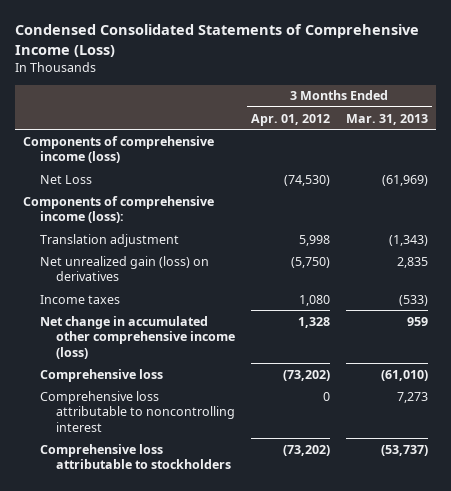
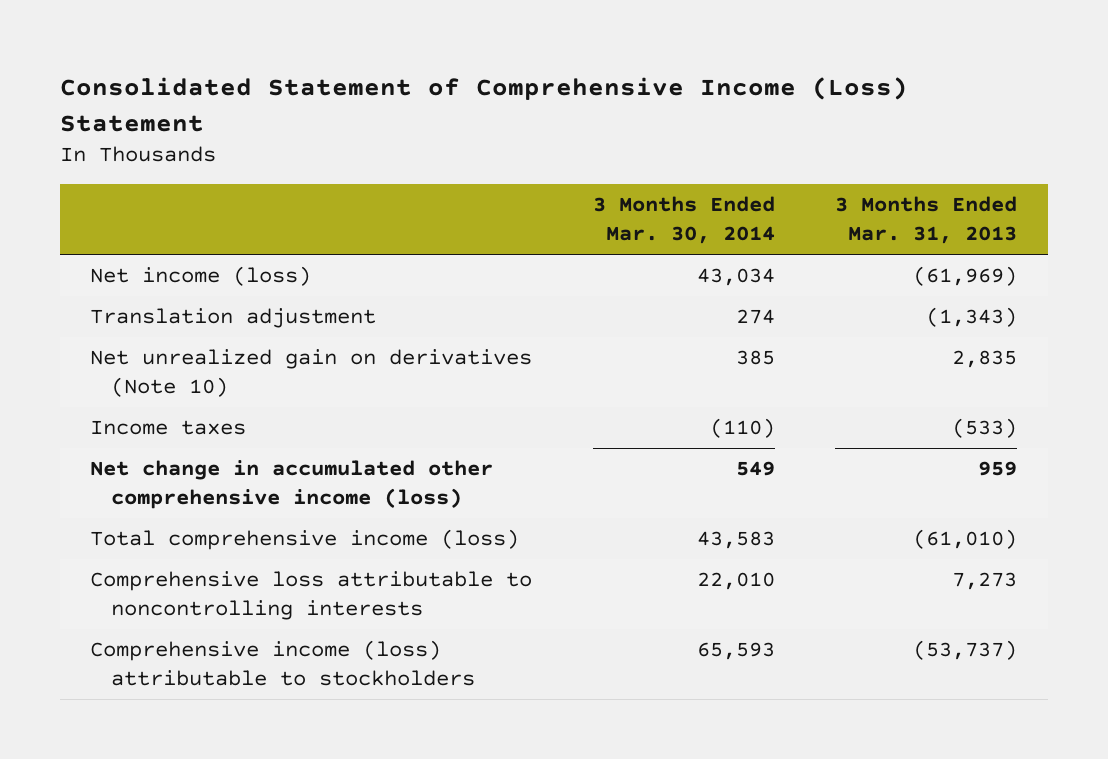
[15,24,420,57] Condensed Consolidated Statements of Comprehensive Income (Loss) -> [60,77,909,132] Consolidated Statement of Comprehensive Income (Loss) Statement
[250,113,330,126] Apr. 01, 2012 -> none
none -> [592,196,775,245] 3 Months Ended Mar. 30, 2014
[23,135,215,164] Components of comprehensive income (loss) -> none
[23,195,215,224] Components of comprehensive income (loss): -> none
[39,174,92,184] Net Loss -> [90,266,312,287] Net income (loss)
[39,255,209,282] Net unrealized gain (loss) on derivatives -> [90,349,533,398] Net unrealized gain on derivatives (Note 10)
[39,368,163,382] Comprehensive loss -> [90,529,520,551] Total comprehensive income (loss)
[39,390,236,432] Comprehensive loss attributable to noncontrolling interest -> [90,571,533,621] Comprehensive loss attributable to noncontrolling interests
[39,443,232,470] Comprehensive loss attributable to stockholders -> [90,640,475,687] Comprehensive income (loss) attributable to stockholders

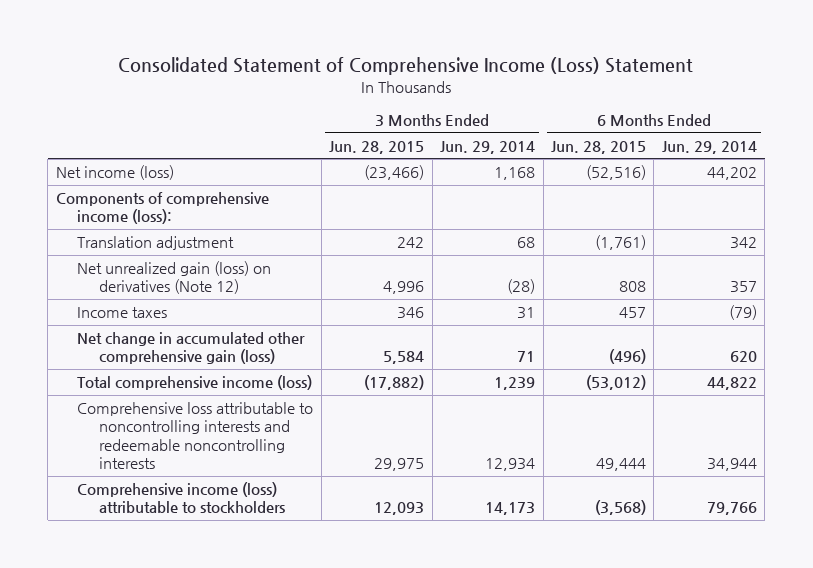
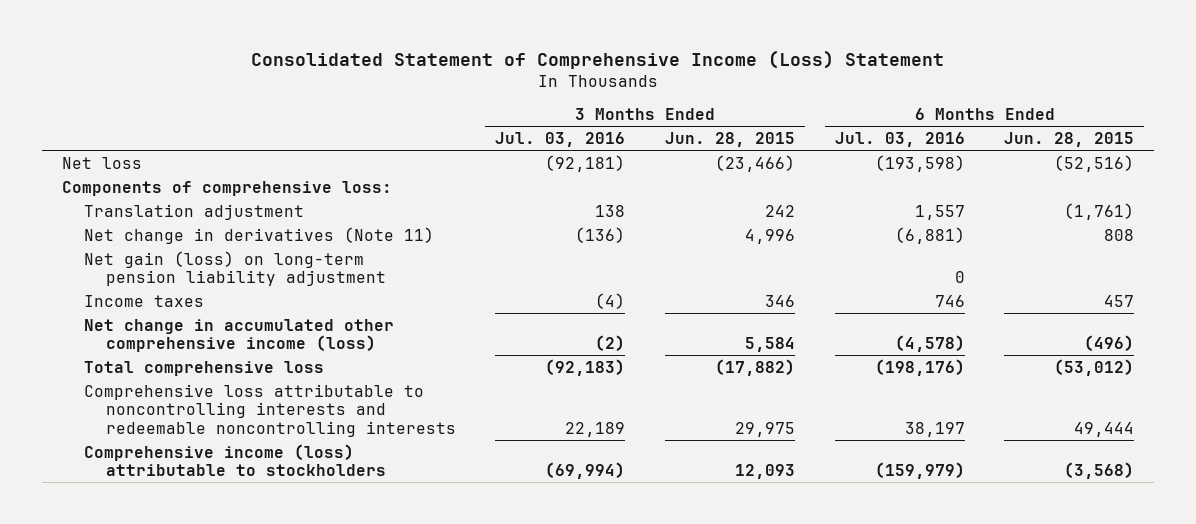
[440,140,536,154] Jun. 29, 2014 -> none
[661,140,757,154] Jun. 29, 2014 -> none
none -> [495,131,626,147] Jul. 03, 2016
none -> [834,131,965,147] Jul. 03, 2016
[55,165,174,181] Net income (loss) -> [62,156,143,169] Net loss
[55,192,269,225] Components of comprehensive income (loss): -> [62,180,393,196] Components of comprehensive loss:
[77,261,272,295] Net unrealized gain (loss) on derivatives (Note 12) -> [83,226,434,244] Net change in derivatives (Note 11)
none -> [83,250,386,287] Net gain (loss) on long-term pension liability adjustment
[77,332,306,365] Net change in accumulated other comprehensive gain (loss) -> [83,318,394,353] Net change in accumulated other comprehensive income (loss)
[77,375,313,391] Total comprehensive income (loss) -> [83,360,324,376] Total comprehensive loss

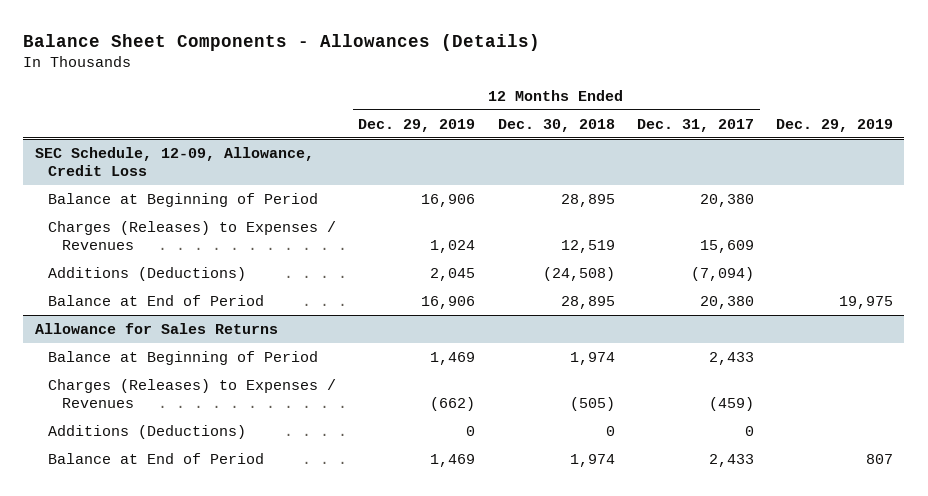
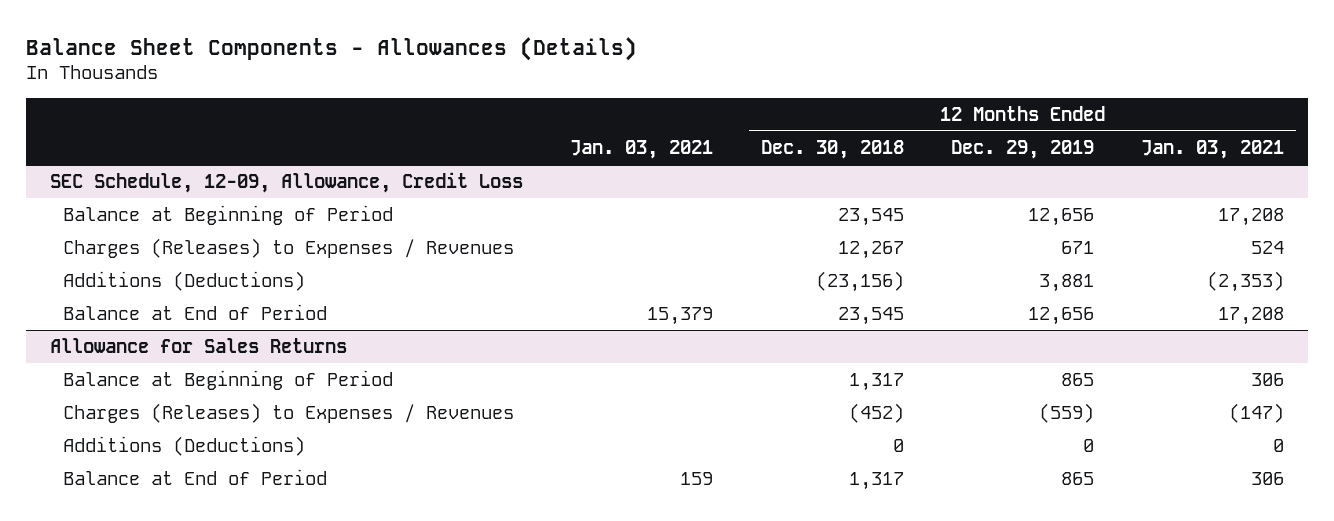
[636,118,754,132] Dec. 31, 2017 -> none
[776,118,894,132] Dec. 29, 2019 -> none
none -> [570,139,714,159] Jan. 03, 2021
none -> [1141,139,1285,159] Jan. 03, 2021
[421,193,476,207] 16,906 -> [1028,208,1095,227] 12,656
[560,193,615,207] 28,895 -> [837,208,904,227] 23,545
[430,239,476,253] 1,024 -> [1061,241,1095,255] 671
[560,239,615,253] 12,519 -> [837,241,904,260] 12,267
[430,267,476,281] 2,045 -> [1039,274,1095,293] 3,881
[542,266,615,281] (24,508) -> [815,271,904,293] (23,156)
[421,295,476,309] 16,906 -> [1028,307,1095,326] 12,656
[560,295,615,309] 28,895 -> [837,307,904,326] 23,545
[430,351,476,365] 1,469 -> [1061,373,1095,387] 865
[569,351,615,365] 1,974 -> [848,373,904,392] 1,317
[430,396,476,411] (662) -> [1039,403,1095,424] (559)
[569,396,615,411] (505) -> [848,403,904,424] (452)
[430,453,476,467] 1,469 -> [1061,472,1095,486] 865
[569,453,615,467] 1,974 -> [848,472,904,491] 1,317

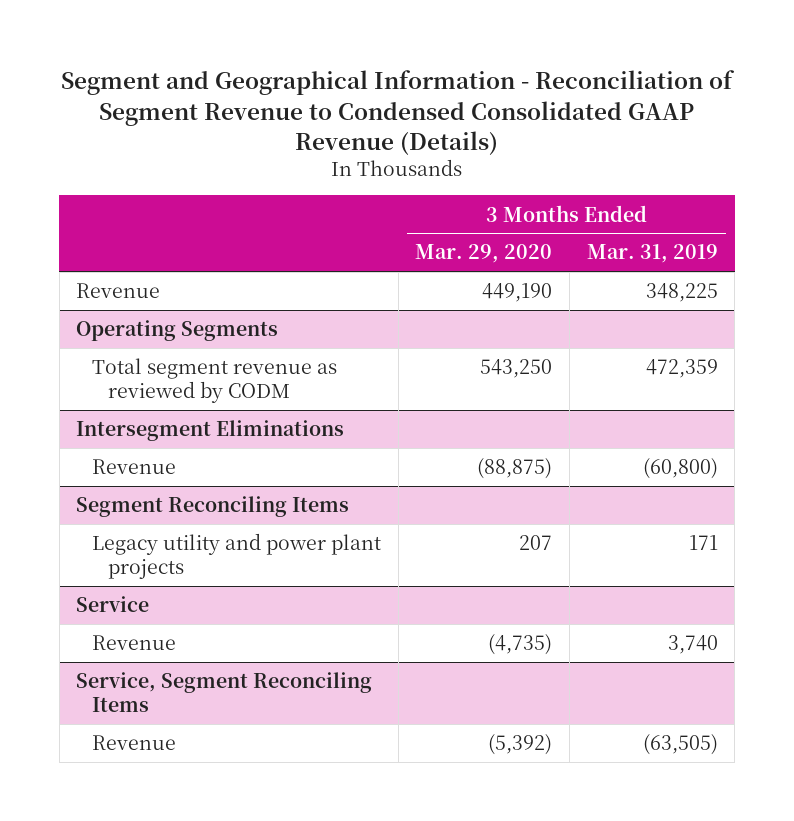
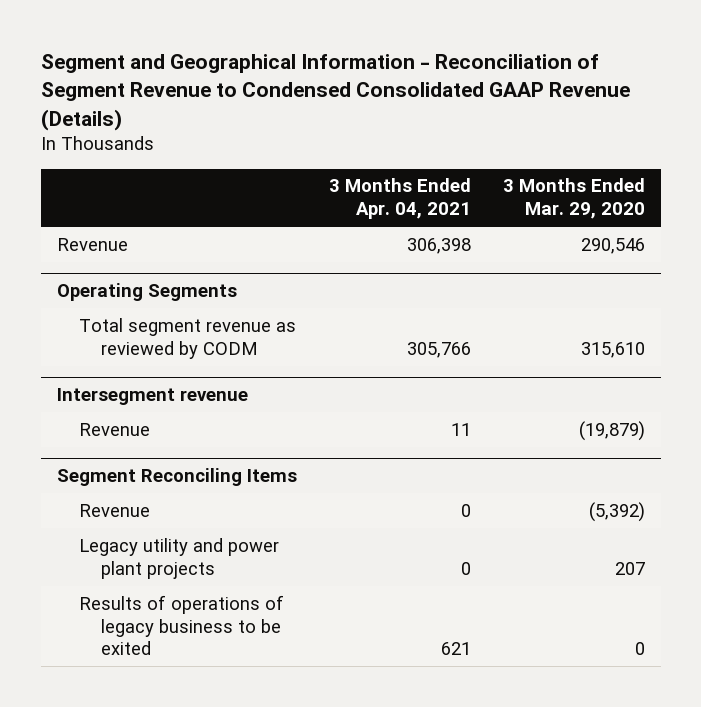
[586,244,718,264] Mar. 31, 2019 -> none
none -> [328,178,471,220] 3 Months Ended Apr. 04, 2021
[482,283,553,303] 449,190 -> [580,237,645,254] 290,546
[480,359,553,379] 543,250 -> [580,341,645,358] 315,610
[76,420,345,442] Intersegment Eliminations -> [56,388,248,406] Intersegment revenue
[477,458,553,480] (88,875) -> [578,420,645,441] (19,879)
[76,596,150,613] Service -> none
[92,635,177,651] Revenue -> none
[76,672,373,712] Service, Segment Reconciling Items -> none
[92,533,382,579] Legacy utility and power plant projects -> [78,537,279,579] Legacy utility and power plant projects
none -> [78,594,284,656] Results of operations of legacy business to be exited

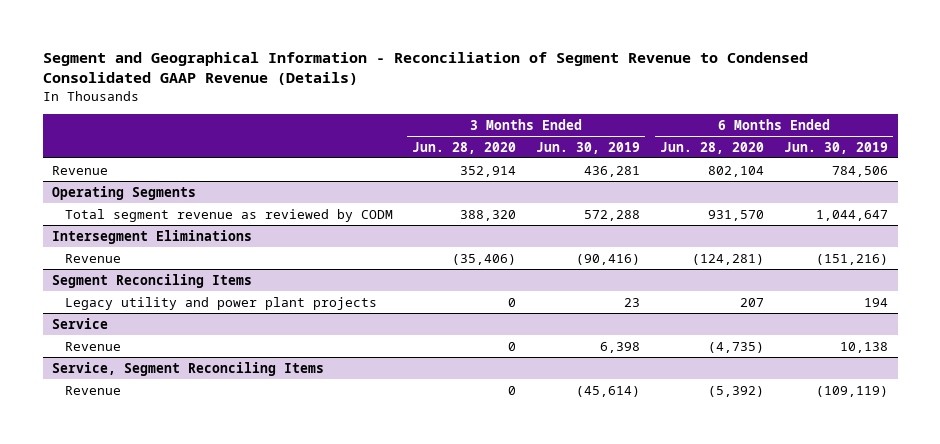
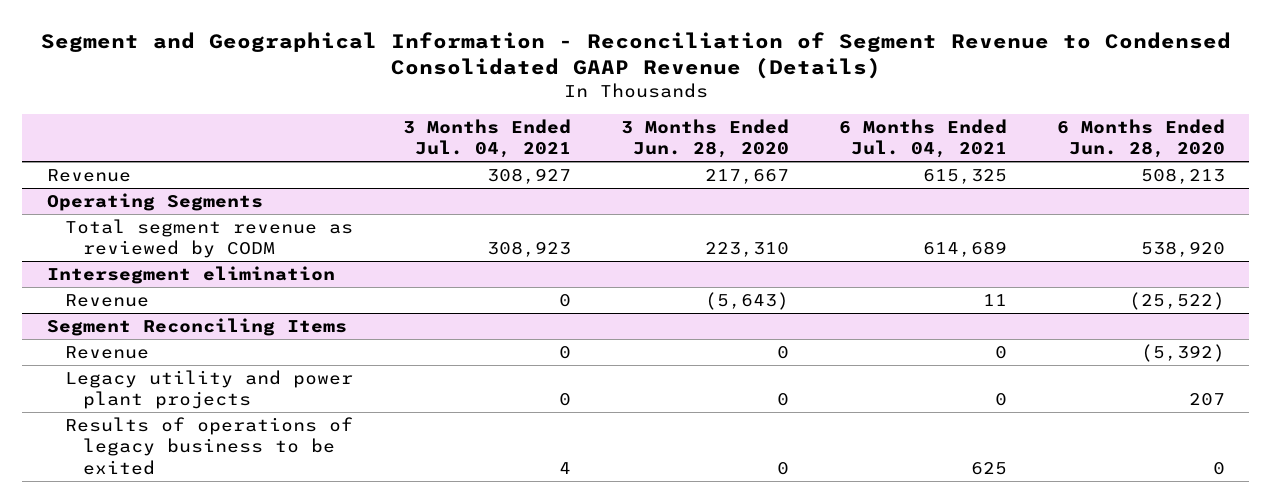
[536,141,641,154] Jun. 30, 2019 -> none
[783,141,888,154] Jun. 30, 2019 -> none
none -> [402,118,571,159] 3 Months Ended Jul. 04, 2021
none -> [838,118,1007,159] 6 Months Ended Jul. 04, 2021
[460,165,517,177] 352,914 -> [704,168,789,184] 217,667
[707,165,764,177] 802,104 -> [1140,167,1225,184] 508,213
[460,209,517,221] 388,320 -> [704,242,789,258] 223,310
[707,209,764,221] 931,570 -> [1140,241,1225,258] 538,920
[52,229,253,244] Intersegment Eliminations -> [47,265,336,284] Intersegment elimination
[452,253,517,265] (35,406) -> [704,291,789,310] (5,643)
[691,253,764,265] (124,281) -> [1128,291,1225,310] (25,522)
[52,317,109,329] Service -> none
[64,341,121,351] Revenue -> none
[52,361,325,376] Service, Segment Reconciling Items -> none
[64,296,377,310] Legacy utility and power plant projects -> [64,369,353,410] Legacy utility and power plant projects
none -> [64,416,353,475] Results of operations of legacy business to be exited

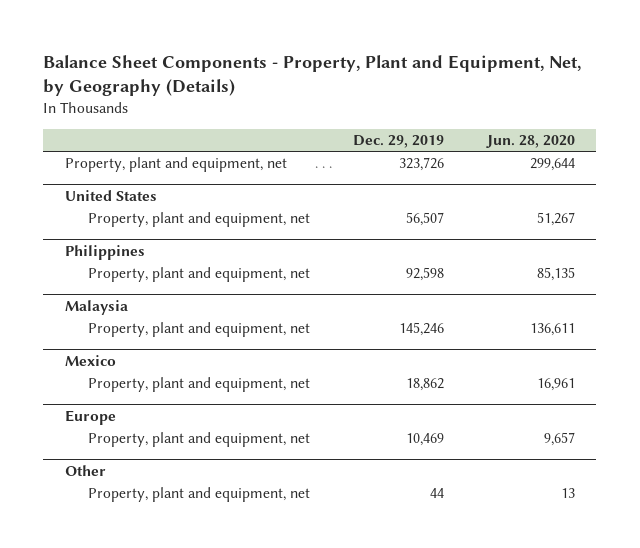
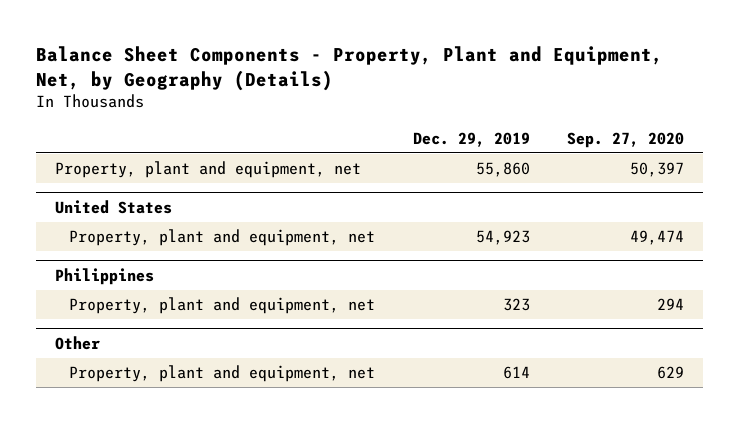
[485,134,575,148] Jun. 28, 2020 -> none
none -> [567,131,685,148] Sep. 27, 2020
[399,157,445,172] 323,726 -> [475,162,530,178] 55,860
[406,212,445,227] 56,507 -> [475,230,530,246] 54,923
[64,299,128,315] Malaysia -> none
[88,322,311,338] Property, plant and equipment, net -> none
[64,354,116,366] Mexico -> none
[88,377,311,393] Property, plant and equipment, net -> none
[64,409,116,425] Europe -> none
[88,432,311,448] Property, plant and equipment, net -> none
[406,267,445,282] 92,598 -> [502,298,530,312] 323
[430,488,445,499] 44 -> [502,366,530,380] 614

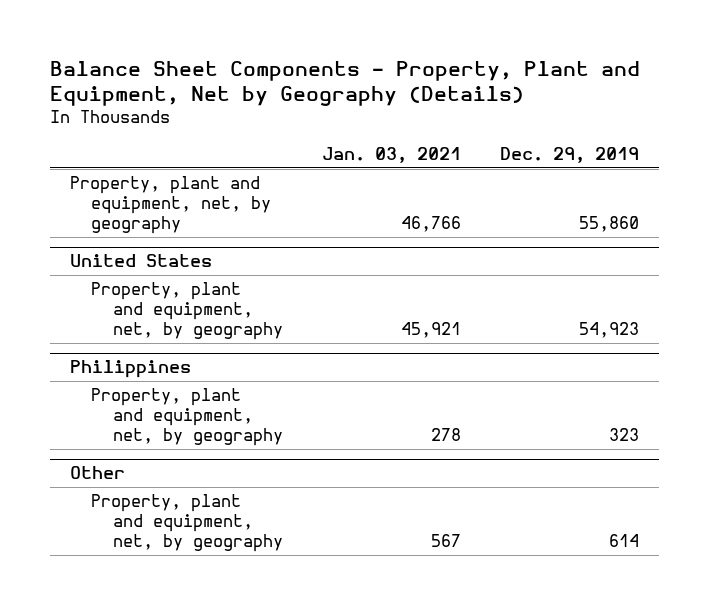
[36,46,664,91] Balance Sheet Components - Property, Plant and Equipment, Net, by Geography (Details) -> [50,60,641,106] Balance Sheet Components - Property, Plant and Equipment, Net by Geography (Details)
[567,131,685,148] Sep. 27, 2020 -> none
none -> [321,146,461,163] Jan. 03, 2021
[55,161,362,179] Property, plant and equipment, net -> [69,176,272,235] Property, plant and equipment, net, by geography
[69,229,376,247] Property, plant and equipment, net -> [91,282,283,341] Property, plant and equipment, net, by geography
[69,297,376,315] Property, plant and equipment, net -> [91,388,283,447] Property, plant and equipment, net, by geography
[69,365,376,383] Property, plant and equipment, net -> [91,494,283,553] Property, plant and equipment, net, by geography

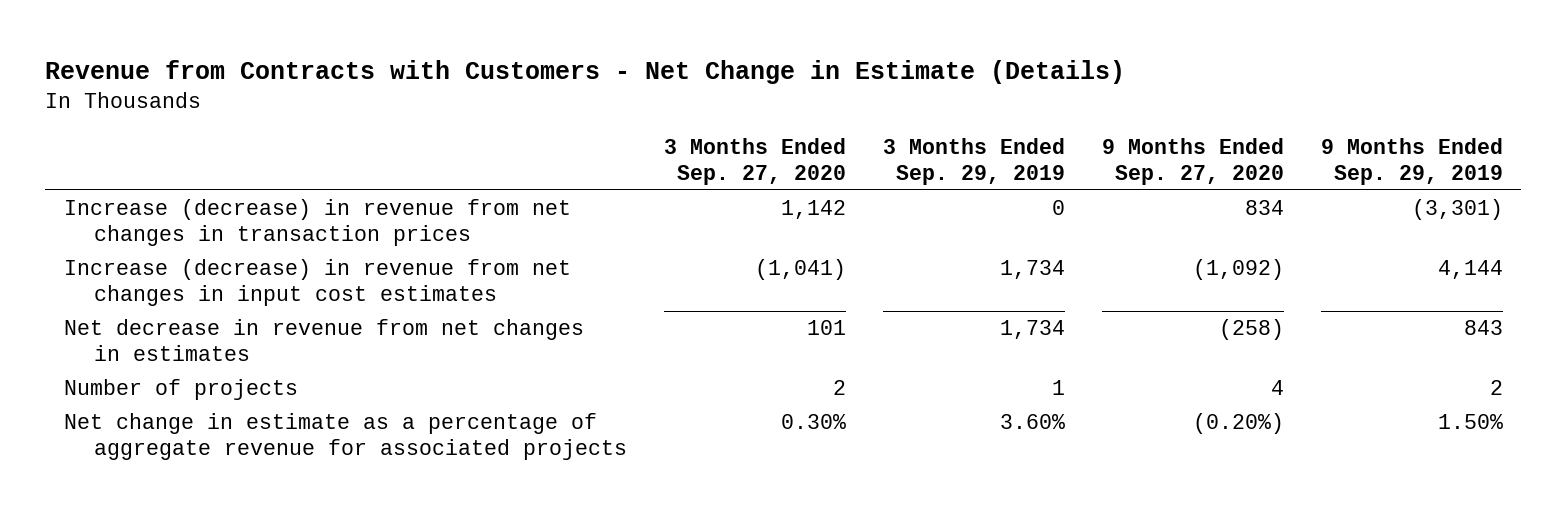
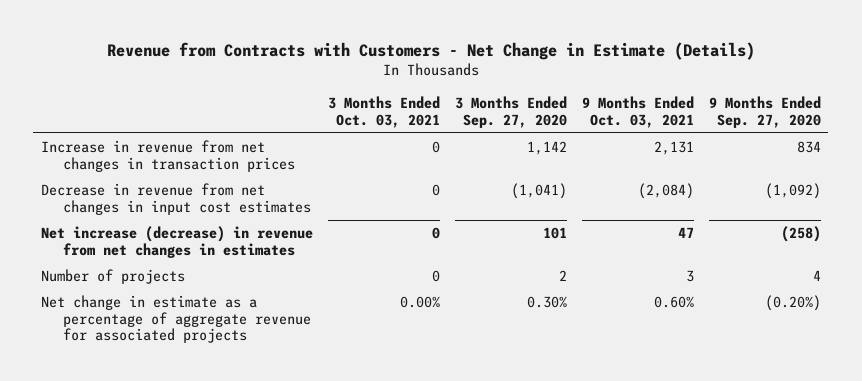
[882,138,1065,185] 3 Months Ended Sep. 29, 2019 -> none
[1320,138,1503,185] 9 Months Ended Sep. 29, 2019 -> none
none -> [327,96,440,128] 3 Months Ended Oct. 03, 2021
none -> [581,96,694,128] 9 Months Ended Oct. 03, 2021
[63,199,571,246] Increase (decrease) in revenue from net changes in transaction prices -> [40,140,296,172] Increase in revenue from net changes in transaction prices
[63,259,571,306] Increase (decrease) in revenue from net changes in input cost estimates -> [40,183,312,215] Decrease in revenue from net changes in input cost estimates
[63,319,584,361] Net decrease in revenue from net changes in estimates -> [40,226,313,258] Net increase (decrease) in revenue from net changes in estimates

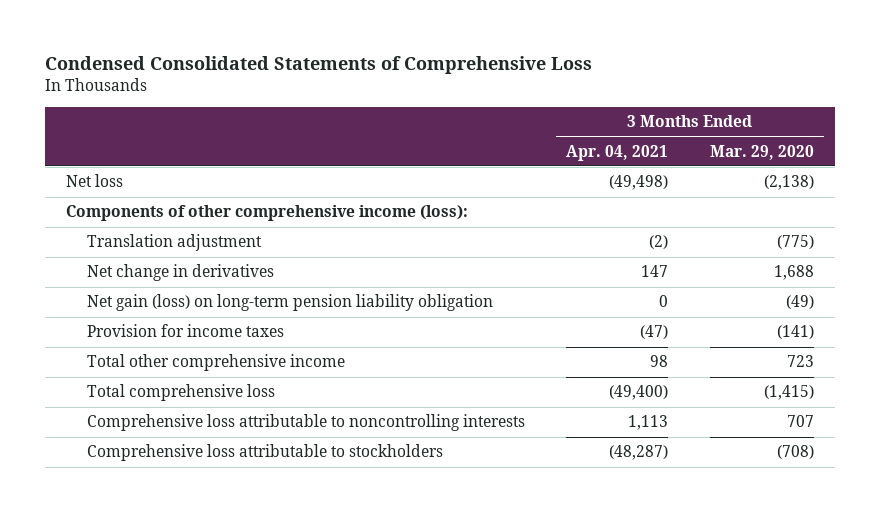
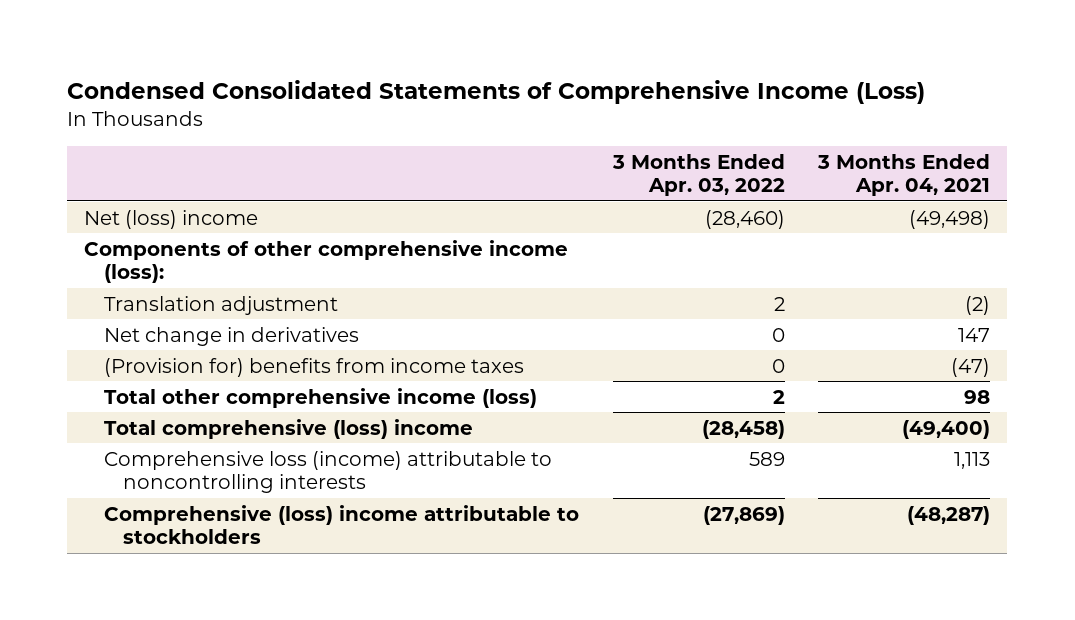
[45,55,593,74] Condensed Consolidated Statements of Comprehensive Loss -> [67,79,926,104] Condensed Consolidated Statements of Comprehensive Income (Loss)
[709,144,814,160] Mar. 29, 2020 -> none
none -> [611,153,785,197] 3 Months Ended Apr. 03, 2022
[66,174,124,188] Net loss -> [84,209,259,229] Net (loss) income
[86,294,493,312] Net gain (loss) on long-term pension liability obligation -> none
[86,324,284,338] Provision for income taxes -> [103,357,524,377] (Provision for) benefits from income taxes
[86,354,345,372] Total other comprehensive income -> [103,387,537,408] Total other comprehensive income (loss)
[86,384,275,402] Total comprehensive loss -> [103,418,473,439] Total comprehensive (loss) income
[86,414,525,432] Comprehensive loss attributable to noncontrolling interests -> [103,450,552,494] Comprehensive loss (income) attributable to noncontrolling interests
[86,444,443,462] Comprehensive loss attributable to stockholders -> [103,504,579,545] Comprehensive (loss) income attributable to stockholders

